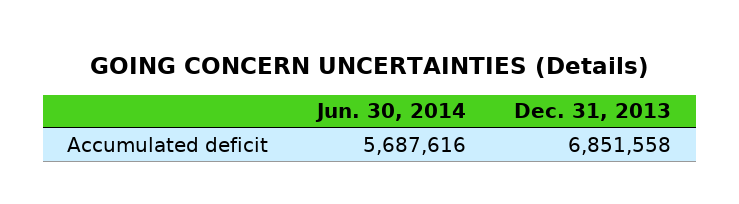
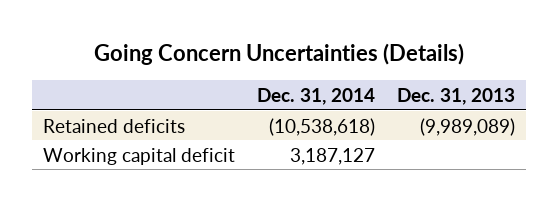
[90,57,650,79] GOING CONCERN UNCERTAINTIES (Details) -> [94,43,465,66] Going Concern Uncertainties (Details)
[314,103,466,123] Jun. 30, 2014 -> none
none -> [257,87,376,105] Dec. 31, 2014
[67,136,269,152] Accumulated deficit -> [42,118,185,133] Retained deficits
[568,136,672,155] 6,851,558 -> [420,117,516,136] (9,989,089)
none -> [42,147,235,165] Working capital deficit

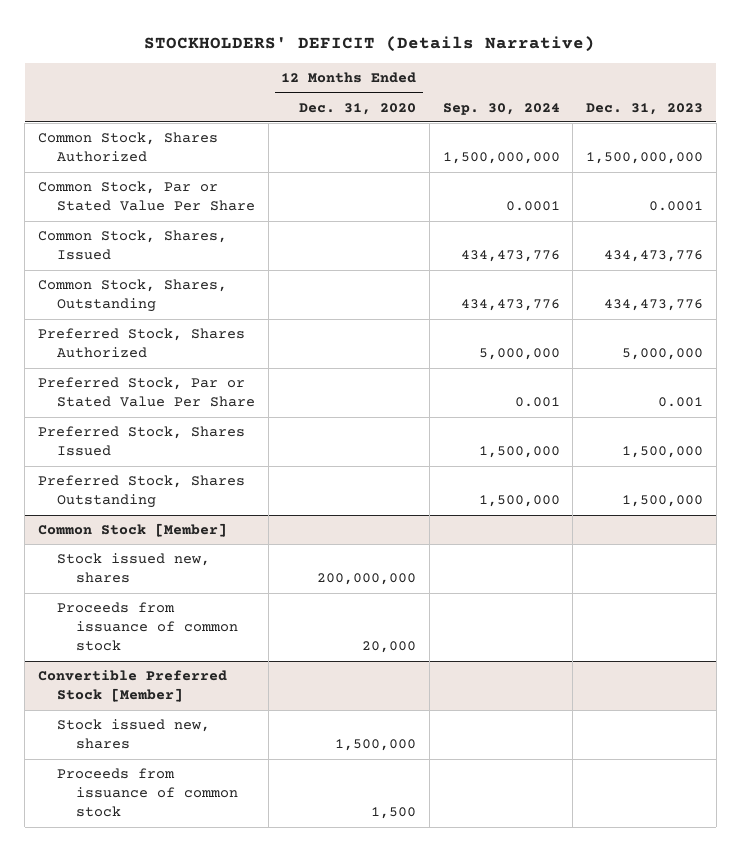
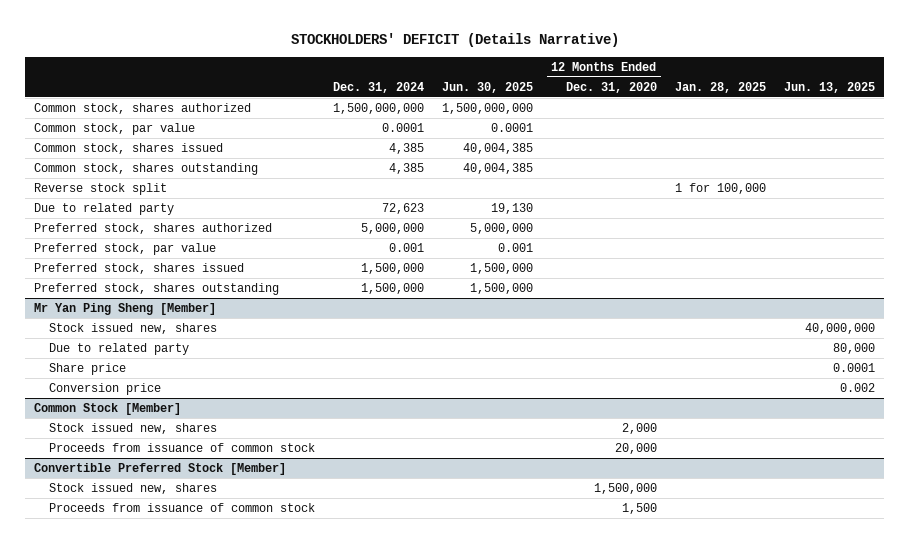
[442,102,560,115] Sep. 30, 2024 -> none
[586,102,704,115] Dec. 31, 2023 -> none
none -> [332,81,424,93] Dec. 31, 2024
none -> [442,81,534,93] Jun. 30, 2025
none -> [674,81,766,93] Jan. 28, 2025
none -> [784,81,876,93] Jun. 13, 2025
[37,132,218,163] Common Stock, Shares Authorized -> [34,103,252,115] Common stock, shares authorized
[37,181,256,212] Common Stock, Par or Stated Value Per Share -> [34,123,196,136] Common stock, par value
[37,230,227,261] Common Stock, Shares, Issued -> [34,143,224,155] Common stock, shares issued
[37,279,227,313] Common Stock, Shares, Outstanding -> [34,163,259,176] Common stock, shares outstanding
none -> [34,183,168,196] Reverse stock split
none -> [34,203,175,216] Due to related party
[37,328,245,359] Preferred Stock, Shares Authorized -> [34,223,273,235] Preferred stock, shares authorized
[37,377,256,408] Preferred Stock, Par or Stated Value Per Share -> [34,243,217,256] Preferred stock, par value
[37,426,245,457] Preferred Stock, Shares Issued -> [34,263,245,275] Preferred stock, shares issued
[37,475,245,509] Preferred Stock, Shares Outstanding -> [34,283,280,296] Preferred stock, shares outstanding
none -> [34,303,217,316] Mr Yan Ping Sheng [Member]
none -> [48,323,217,335] Stock issued new, shares
none -> [48,343,189,356] Due to related party
none -> [48,363,126,376] Share price
none -> [48,383,161,396] Conversion price
[317,573,417,586] 200,000,000 -> [621,423,657,435] 2,000

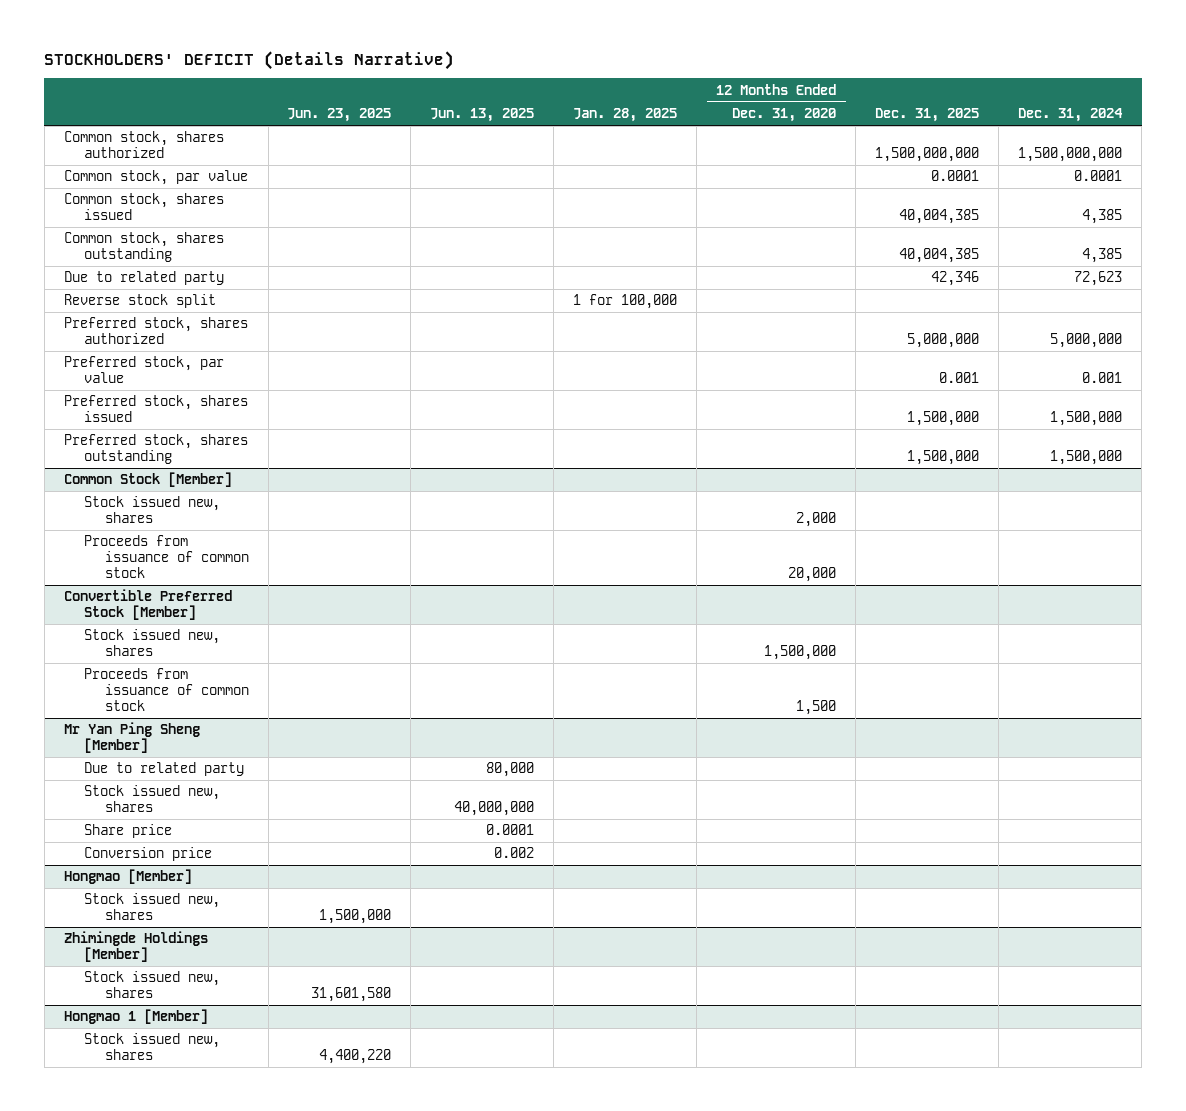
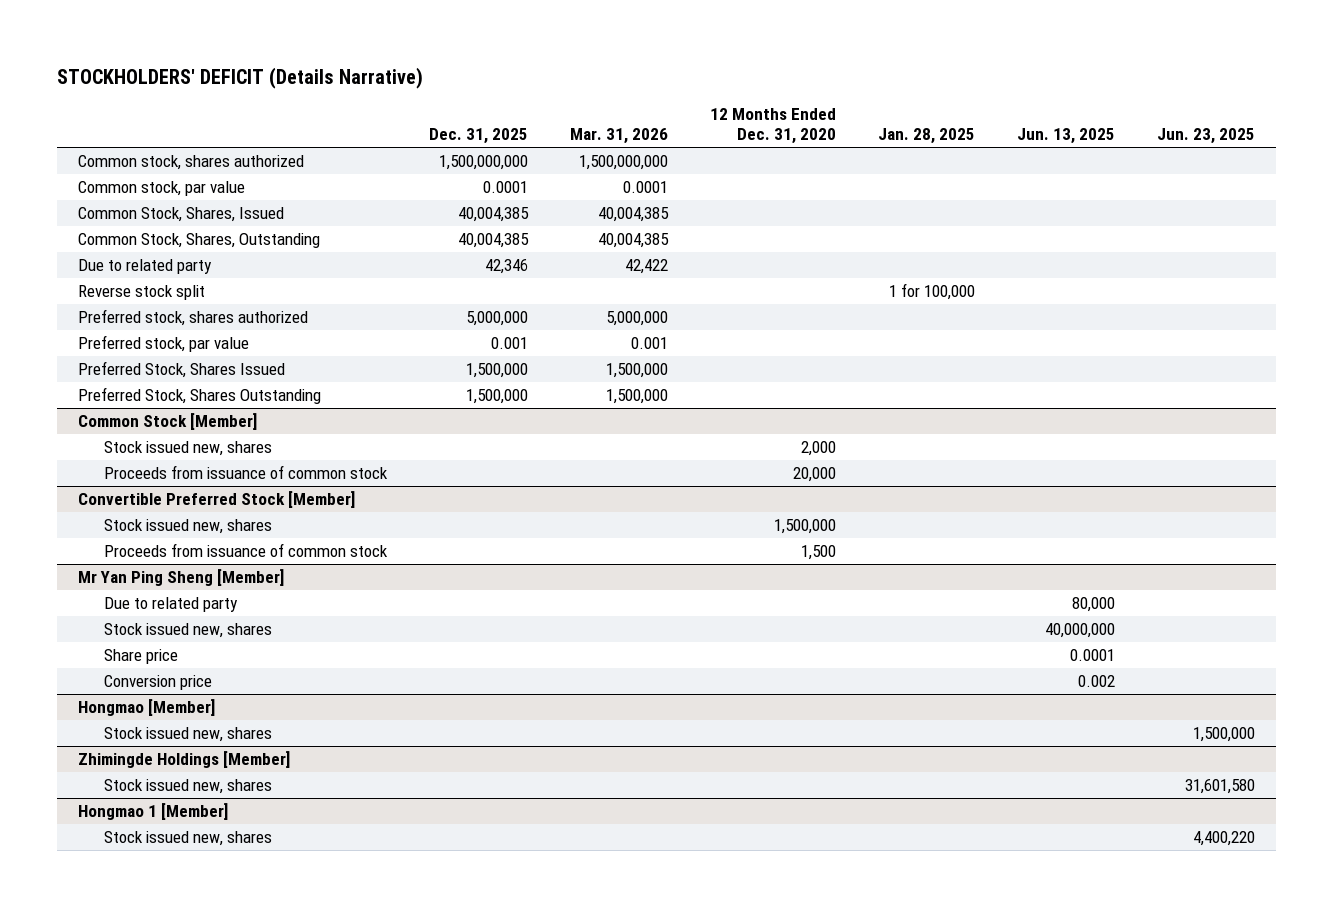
[1018,108,1124,123] Dec. 31, 2024 -> none
none -> [569,128,668,145] Mar. 31, 2026
[63,193,224,221] Common stock, shares issued -> [77,207,284,223] Common Stock, Shares, Issued
[63,232,224,263] Common stock, shares outstanding -> [77,233,320,249] Common Stock, Shares, Outstanding
[63,395,248,423] Preferred stock, shares issued -> [77,361,285,379] Preferred Stock, Shares Issued
[63,434,248,465] Preferred stock, shares outstanding -> [77,387,321,405] Preferred Stock, Shares Outstanding

